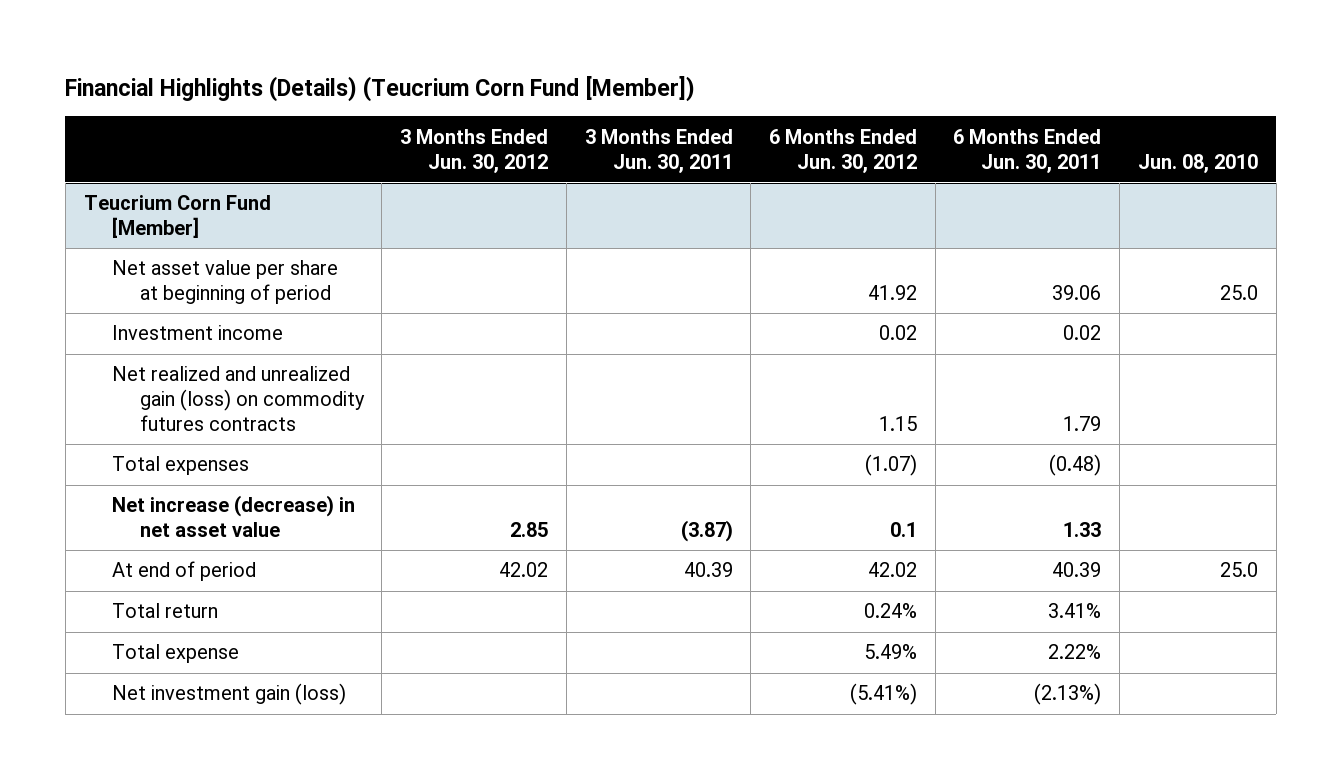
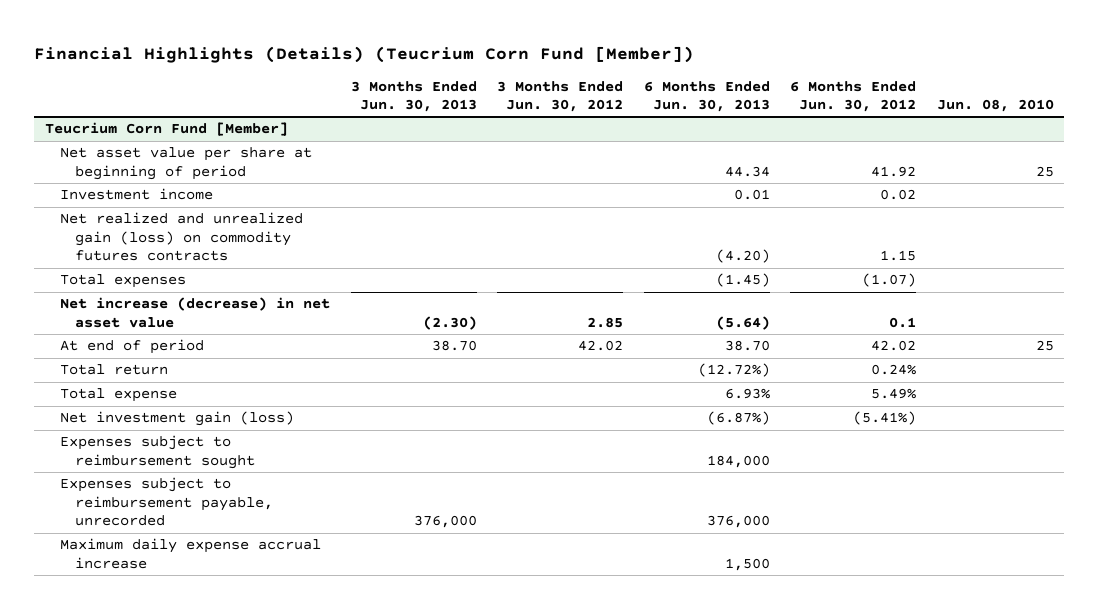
[584,128,733,173] 3 Months Ended Jun. 30, 2011 -> none
[953,128,1102,173] 6 Months Ended Jun. 30, 2011 -> none
none -> [350,80,477,113] 3 Months Ended Jun. 30, 2013
none -> [643,80,770,113] 6 Months Ended Jun. 30, 2013
[1219,285,1258,301] 25.0 -> [1035,165,1054,177] 25
[1219,562,1258,578] 25.0 -> [1035,340,1054,352] 25
none -> [60,435,256,469] Expenses subject to reimbursement sought
none -> [60,477,274,527] Expenses subject to reimbursement payable, unrecorded
none -> [60,538,322,569] Maximum daily expense accrual increase

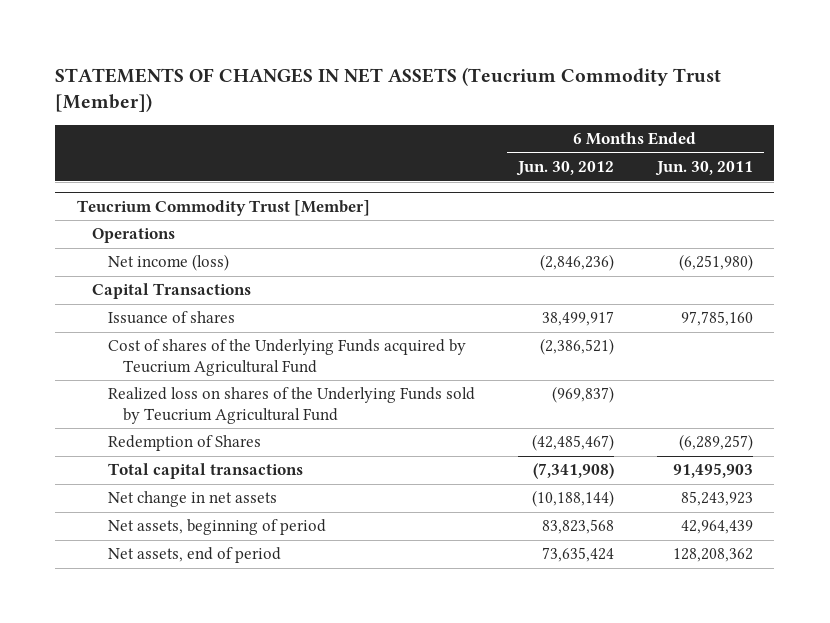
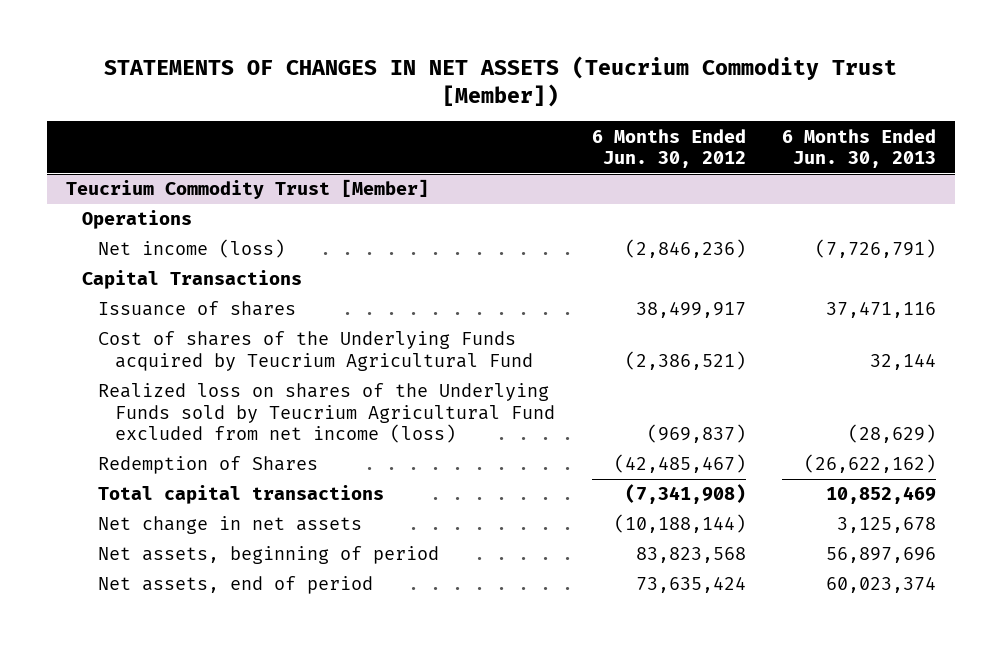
[654,161,753,177] Jun. 30, 2011 -> none
none -> [782,128,937,169] 6 Months Ended Jun. 30, 2013
[107,387,475,424] Realized loss on shares of the Underlying Funds sold by Teucrium Agricultural Fund -> [98,383,555,444] Realized loss on shares of the Underlying Funds sold by Teucrium Agricultural Fund excluded from net income (loss)

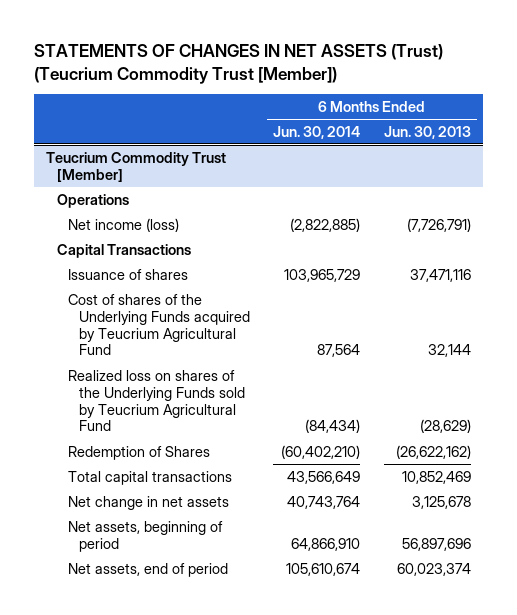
[104,56,898,108] STATEMENTS OF CHANGES IN NET ASSETS (Teucrium Commodity Trust [Member]) -> [34,43,444,84] STATEMENTS OF CHANGES IN NET ASSETS (Trust) (Teucrium Commodity Trust [Member])
[591,128,746,169] 6 Months Ended Jun. 30, 2012 -> none
none -> [273,125,361,139] Jun. 30, 2014
[98,383,555,444] Realized loss on shares of the Underlying Funds sold by Teucrium Agricultural Fund excluded from net income (loss) -> [67,369,245,432] Realized loss on shares of the Underlying Funds sold by Teucrium Agricultural Fund

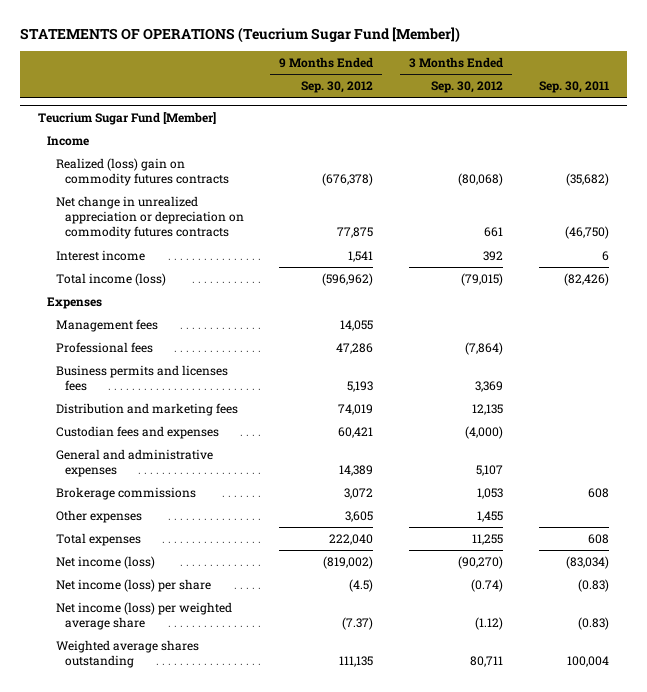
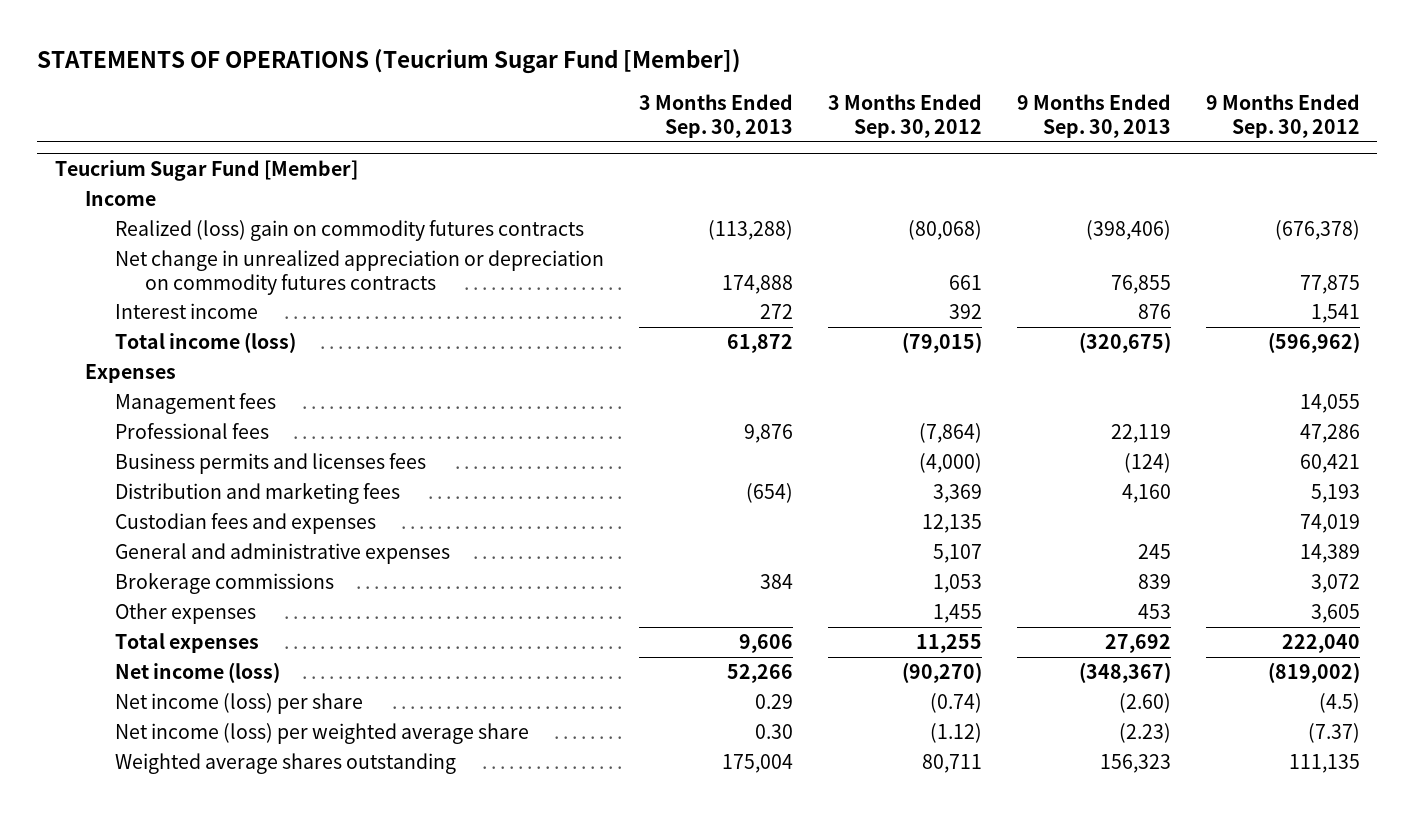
[538,81,609,94] Sep. 30, 2011 -> none
none -> [638,93,793,138] 3 Months Ended Sep. 30, 2013
none -> [1016,93,1171,138] 9 Months Ended Sep. 30, 2013
[347,381,374,393] 5,193 -> [1299,454,1360,474] 60,421
[475,381,504,393] 3,369 -> [918,453,982,474] (4,000)
[338,403,374,415] 74,019 -> [1310,484,1360,504] 5,193
[472,403,504,415] 12,135 -> [932,484,982,504] 3,369
[338,426,374,438] 60,421 -> [1299,514,1360,534] 74,019
[465,425,504,439] (4,000) -> [921,514,982,534] 12,135

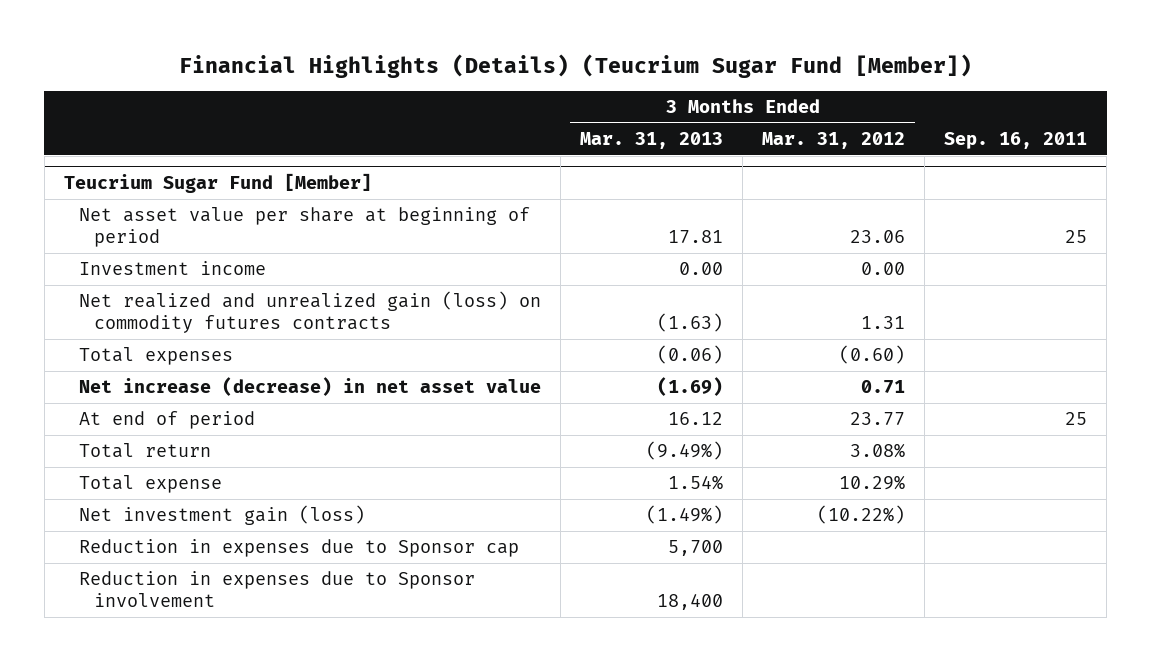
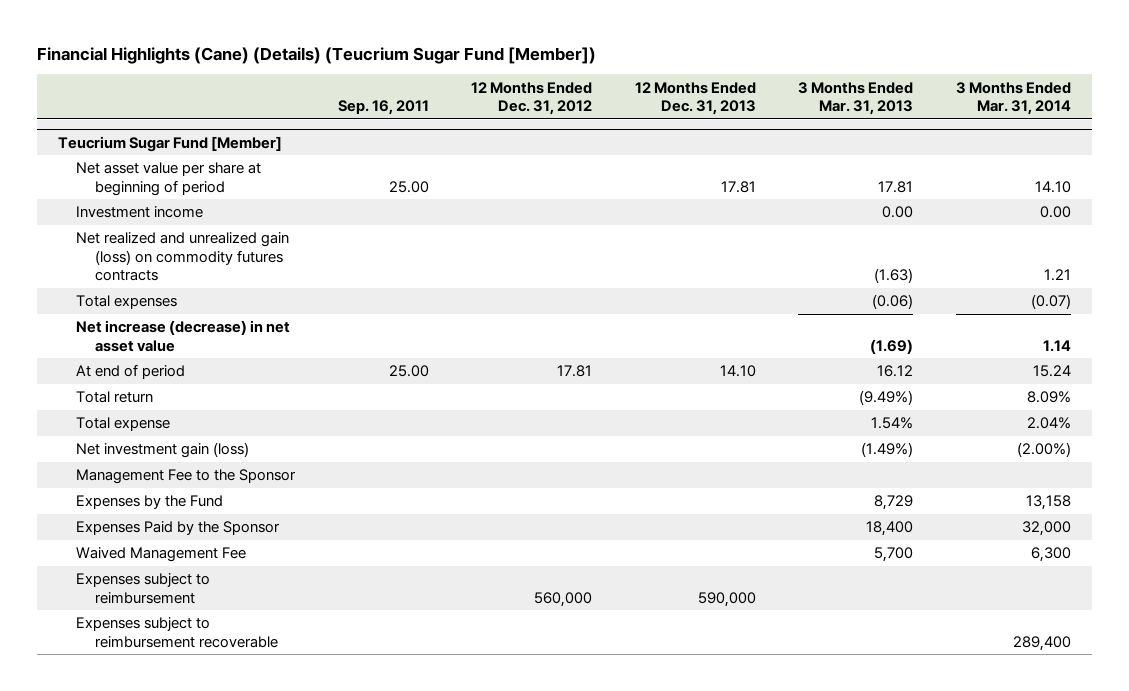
[178,53,972,78] Financial Highlights (Details) (Teucrium Sugar Fund [Member]) -> [36,46,596,64] Financial Highlights (Cane) (Details) (Teucrium Sugar Fund [Member])
[762,132,906,150] Mar. 31, 2012 -> none
none -> [471,81,593,115] 12 Months Ended Dec. 31, 2012
none -> [634,81,756,115] 12 Months Ended Dec. 31, 2013
none -> [955,81,1071,115] 3 Months Ended Mar. 31, 2014
[1065,230,1088,244] 25 -> [388,180,429,193] 25.00
[1065,412,1088,426] 25 -> [388,365,429,378] 25.00
[78,539,519,558] Reduction in expenses due to Sponsor cap -> none
none -> [76,469,297,485] Management Fee to the Sponsor
none -> [76,495,224,510] Expenses by the Fund
[78,571,475,608] Reduction in expenses due to Sponsor involvement -> [76,521,281,536] Expenses Paid by the Sponsor
none -> [76,547,247,563] Waived Management Fee
none -> [76,573,211,604] Expenses subject to reimbursement
none -> [76,617,279,648] Expenses subject to reimbursement recoverable

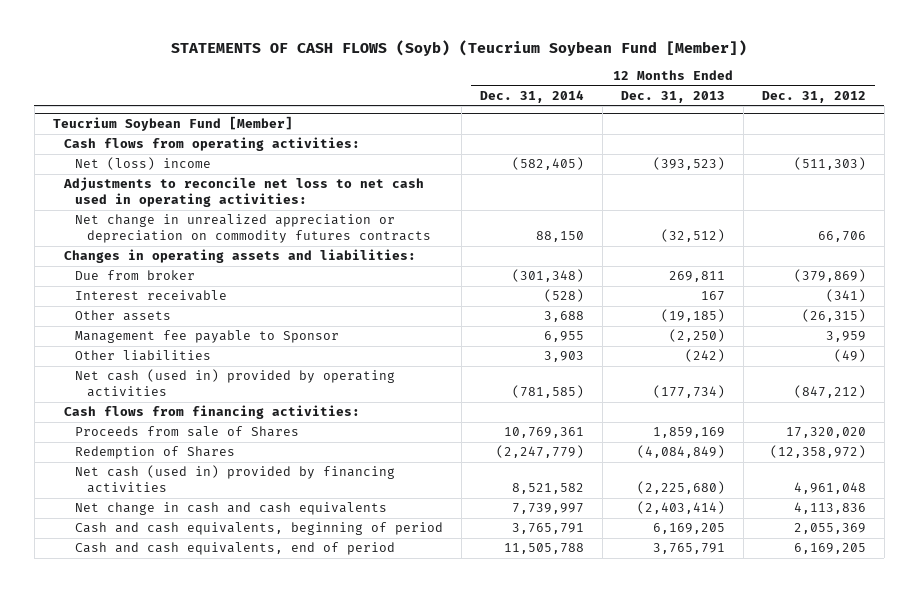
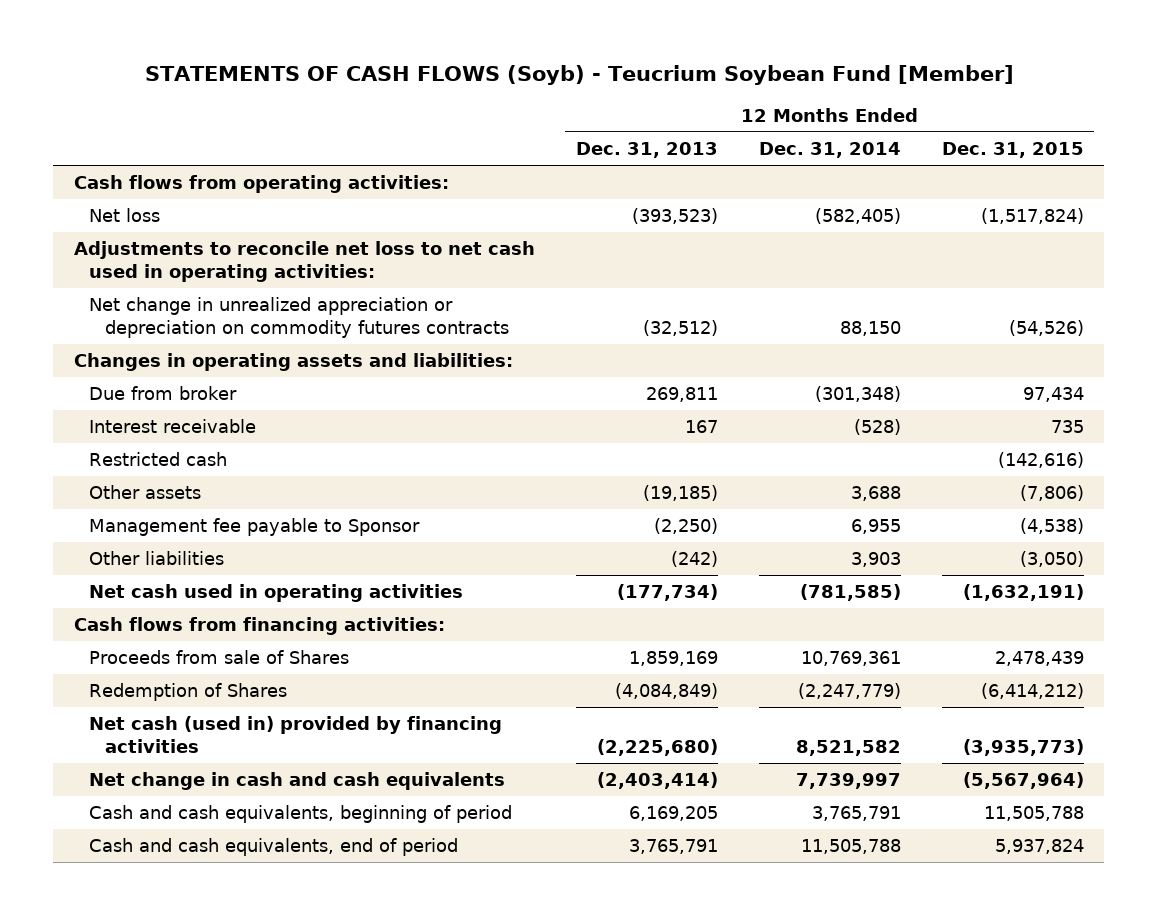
[171,40,748,57] STATEMENTS OF CASH FLOWS (Soyb) (Teucrium Soybean Fund [Member]) -> [144,64,1014,85] STATEMENTS OF CASH FLOWS (Soyb) - Teucrium Soybean Fund [Member]
[761,90,866,103] Dec. 31, 2012 -> none
none -> [941,141,1084,158] Dec. 31, 2015
[52,116,293,132] Teucrium Soybean Fund [Member] -> none
[75,157,212,171] Net (loss) income -> [89,208,161,223] Net loss
none -> [89,452,228,467] Restricted cash
[75,369,396,398] Net cash (used in) provided by operating activities -> [89,584,464,603] Net cash used in operating activities

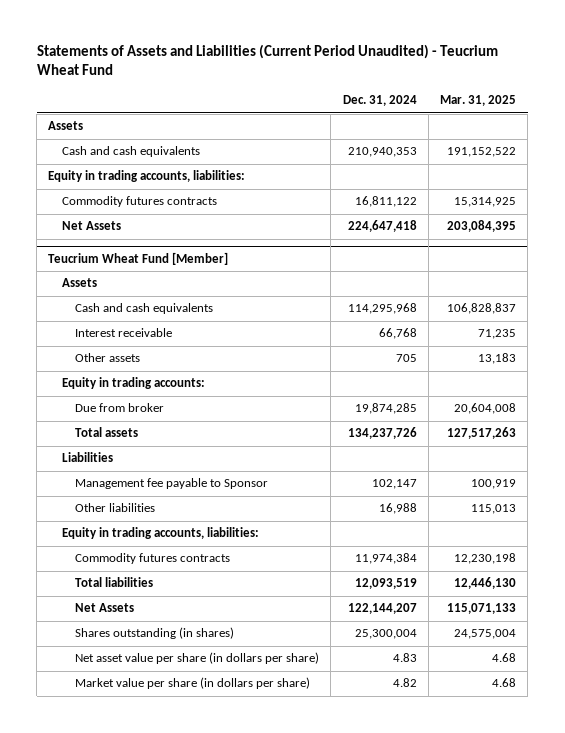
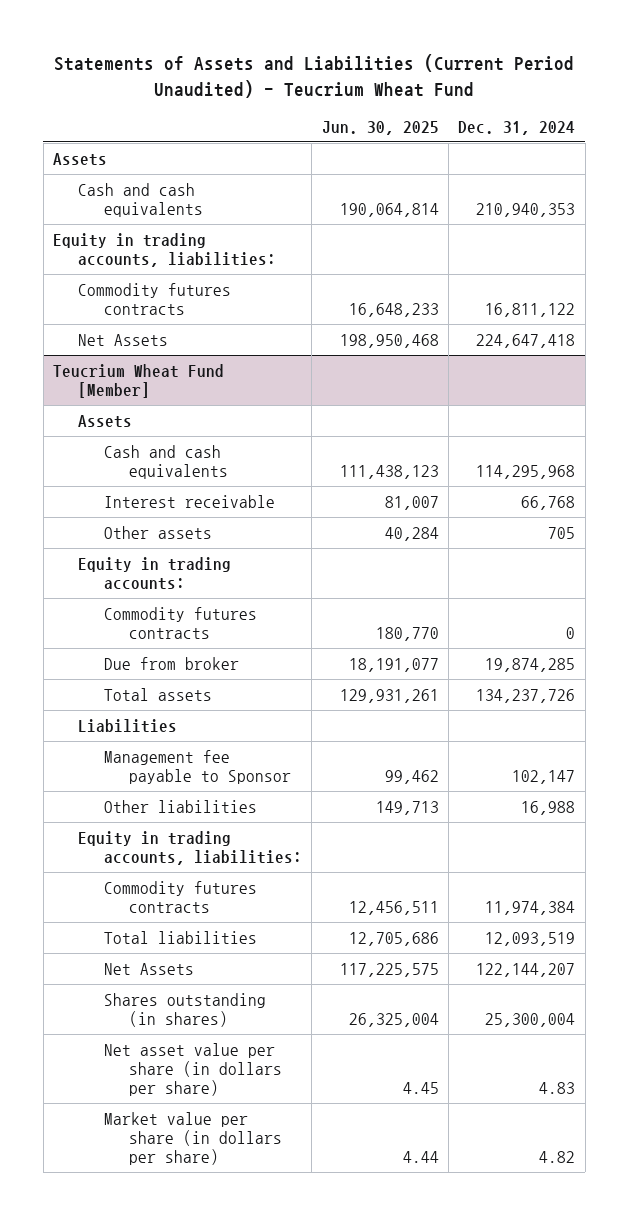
[440,95,517,107] Mar. 31, 2025 -> none
none -> [321,120,439,135] Jun. 30, 2025
none -> [103,606,257,640] Commodity futures contracts

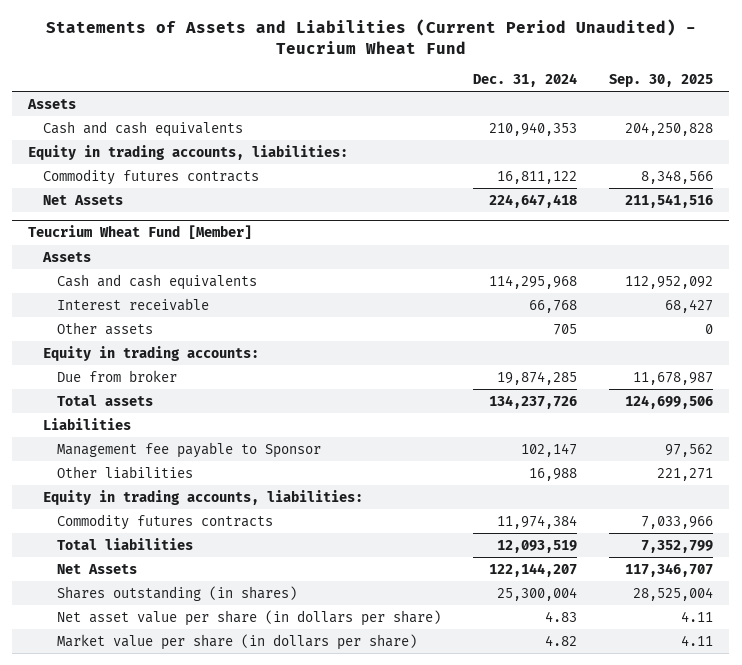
[321,120,439,135] Jun. 30, 2025 -> none
none -> [609,74,714,88] Sep. 30, 2025
[103,606,257,640] Commodity futures contracts -> none

